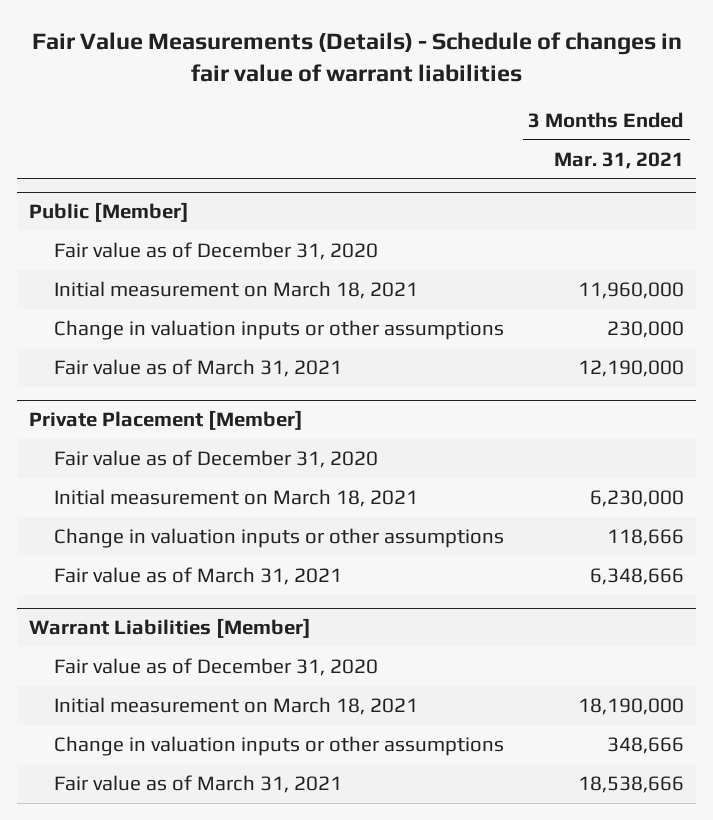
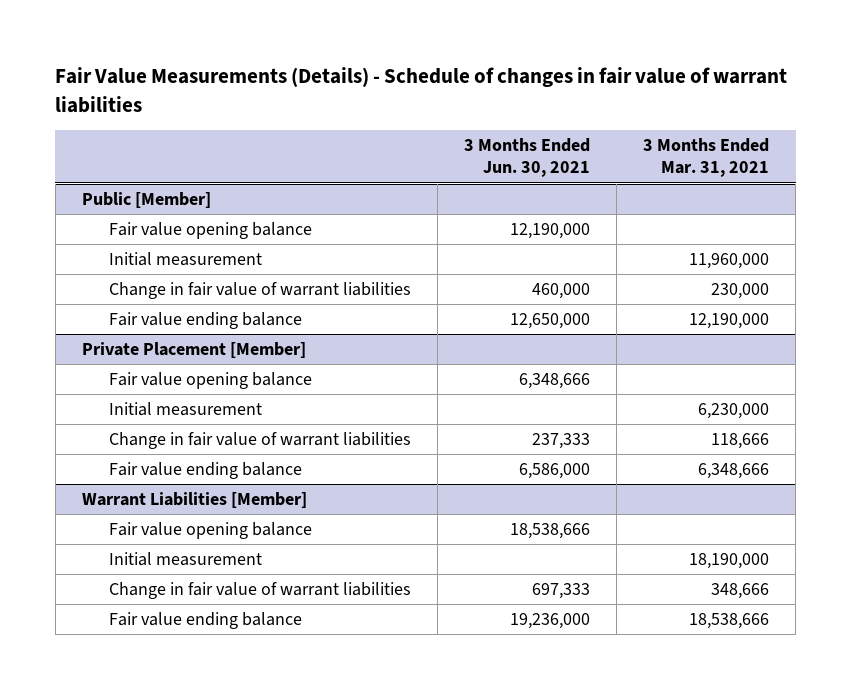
none -> [464,138,591,178] 3 Months Ended Jun. 30, 2021
[53,319,504,340] Change in valuation inputs or other assumptions -> none
[53,241,378,260] Fair value as of December 31, 2020 -> [108,222,312,240] Fair value opening balance
[53,280,418,299] Initial measurement on March 18, 2021 -> [108,252,262,267] Initial measurement
none -> [108,282,411,300] Change in fair value of warrant liabilities
[53,358,342,377] Fair value as of March 31, 2021 -> [108,312,302,330] Fair value ending balance
[53,449,378,468] Fair value as of December 31, 2020 -> [108,372,312,390] Fair value opening balance
[53,488,418,507] Initial measurement on March 18, 2021 -> [108,402,262,417] Initial measurement
[53,527,504,548] Change in valuation inputs or other assumptions -> [108,432,411,450] Change in fair value of warrant liabilities
[53,566,342,585] Fair value as of March 31, 2021 -> [108,462,302,480] Fair value ending balance
[53,657,378,676] Fair value as of December 31, 2020 -> [108,522,312,540] Fair value opening balance
[53,696,418,715] Initial measurement on March 18, 2021 -> [108,552,262,567] Initial measurement
[53,735,504,756] Change in valuation inputs or other assumptions -> [108,582,411,600] Change in fair value of warrant liabilities
[53,774,342,793] Fair value as of March 31, 2021 -> [108,612,302,630] Fair value ending balance

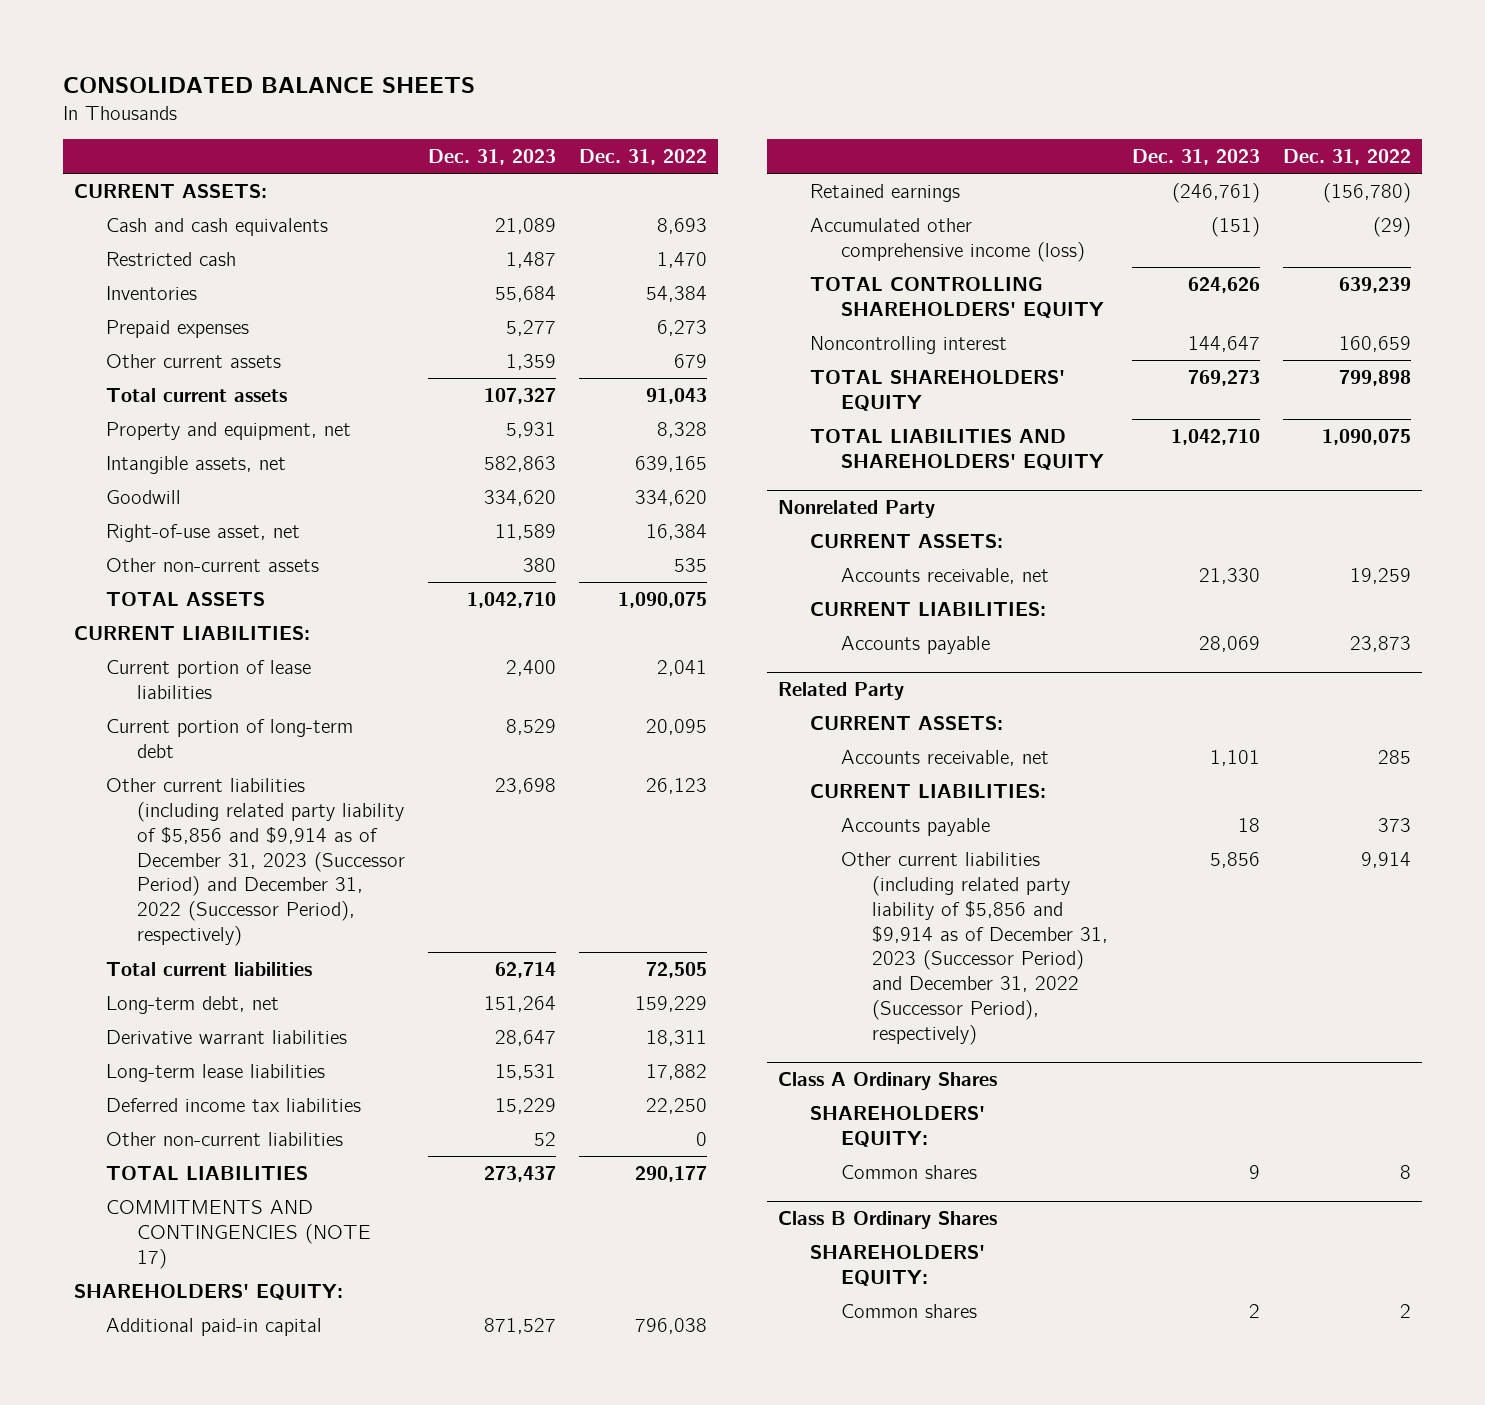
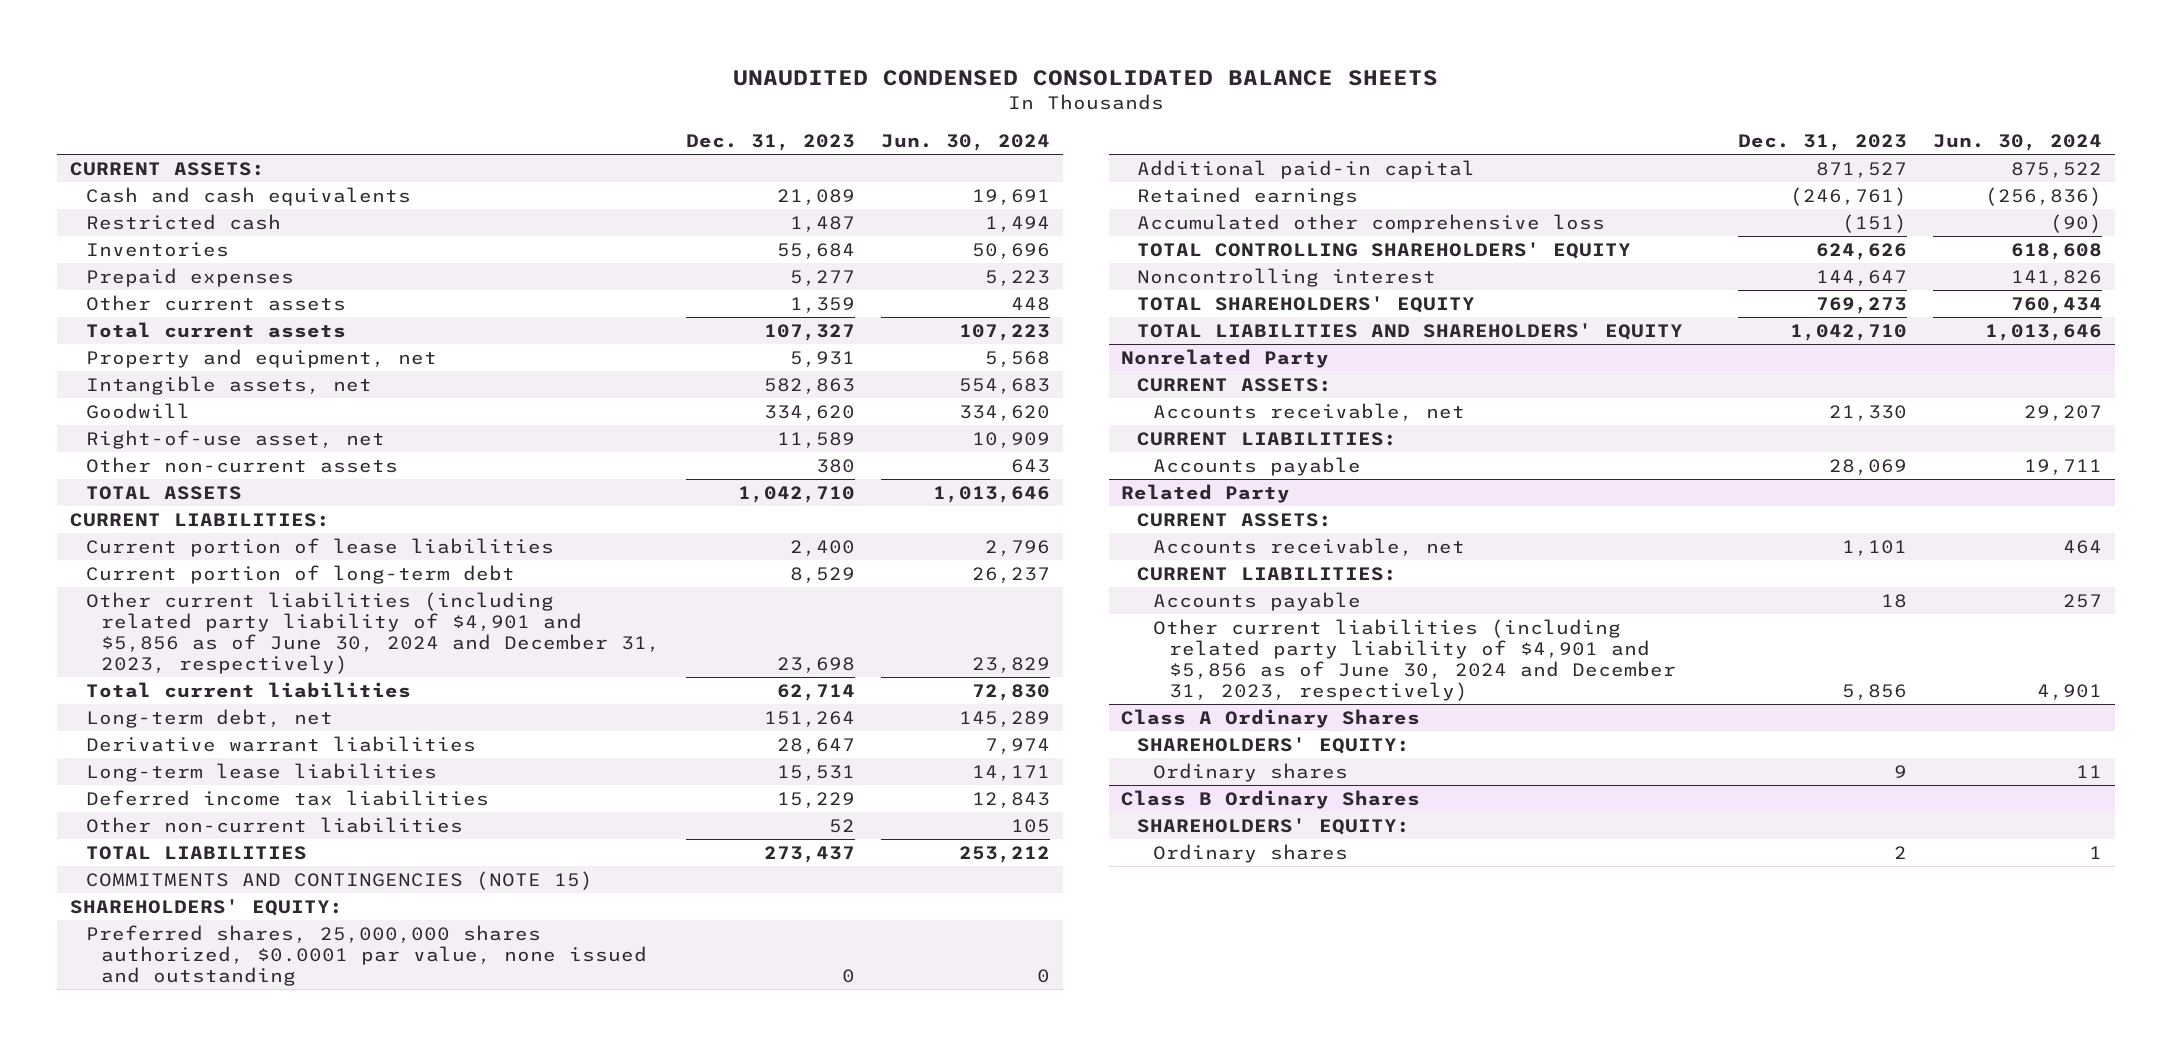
[63,77,476,94] CONSOLIDATED BALANCE SHEETS -> [732,69,1438,86] UNAUDITED CONDENSED CONSOLIDATED BALANCE SHEETS
[578,149,707,166] Dec. 31, 2022 -> none
none -> [881,134,1051,152] Jun. 30, 2024
[105,777,405,947] Other current liabilities (including related party liability of $5,856 and $9,914 as of December 31, 2023 (Successor Period) and December 31, 2022 (Successor Period), respectively) -> [85,591,661,674] Other current liabilities (including related party liability of $4,901 and $5,856 as of June 30, 2024 and December 31, 2023, respectively)
[105,1199,371,1269] COMMITMENTS AND CONTINGENCIES (NOTE 17) -> [85,870,593,890] COMMITMENTS AND CONTINGENCIES (NOTE 15)
none -> [85,924,648,986] Preferred shares, 25,000,000 shares authorized, $0.0001 par value, none issued and outstanding
[809,217,1085,262] Accumulated other comprehensive income (loss) -> [1137,213,1606,233] Accumulated other comprehensive loss
[840,851,1109,1046] Other current liabilities (including related party liability of $5,856 and $9,914 as of December 31, 2023 (Successor Period) and December 31, 2022 (Successor Period), respectively) -> [1153,618,1677,701] Other current liabilities (including related party liability of $4,901 and $5,856 as of June 30, 2024 and December 31, 2023, respectively)
[840,1164,977,1179] Common shares -> [1153,762,1349,782] Ordinary shares
[840,1303,977,1318] Common shares -> [1153,843,1349,863] Ordinary shares

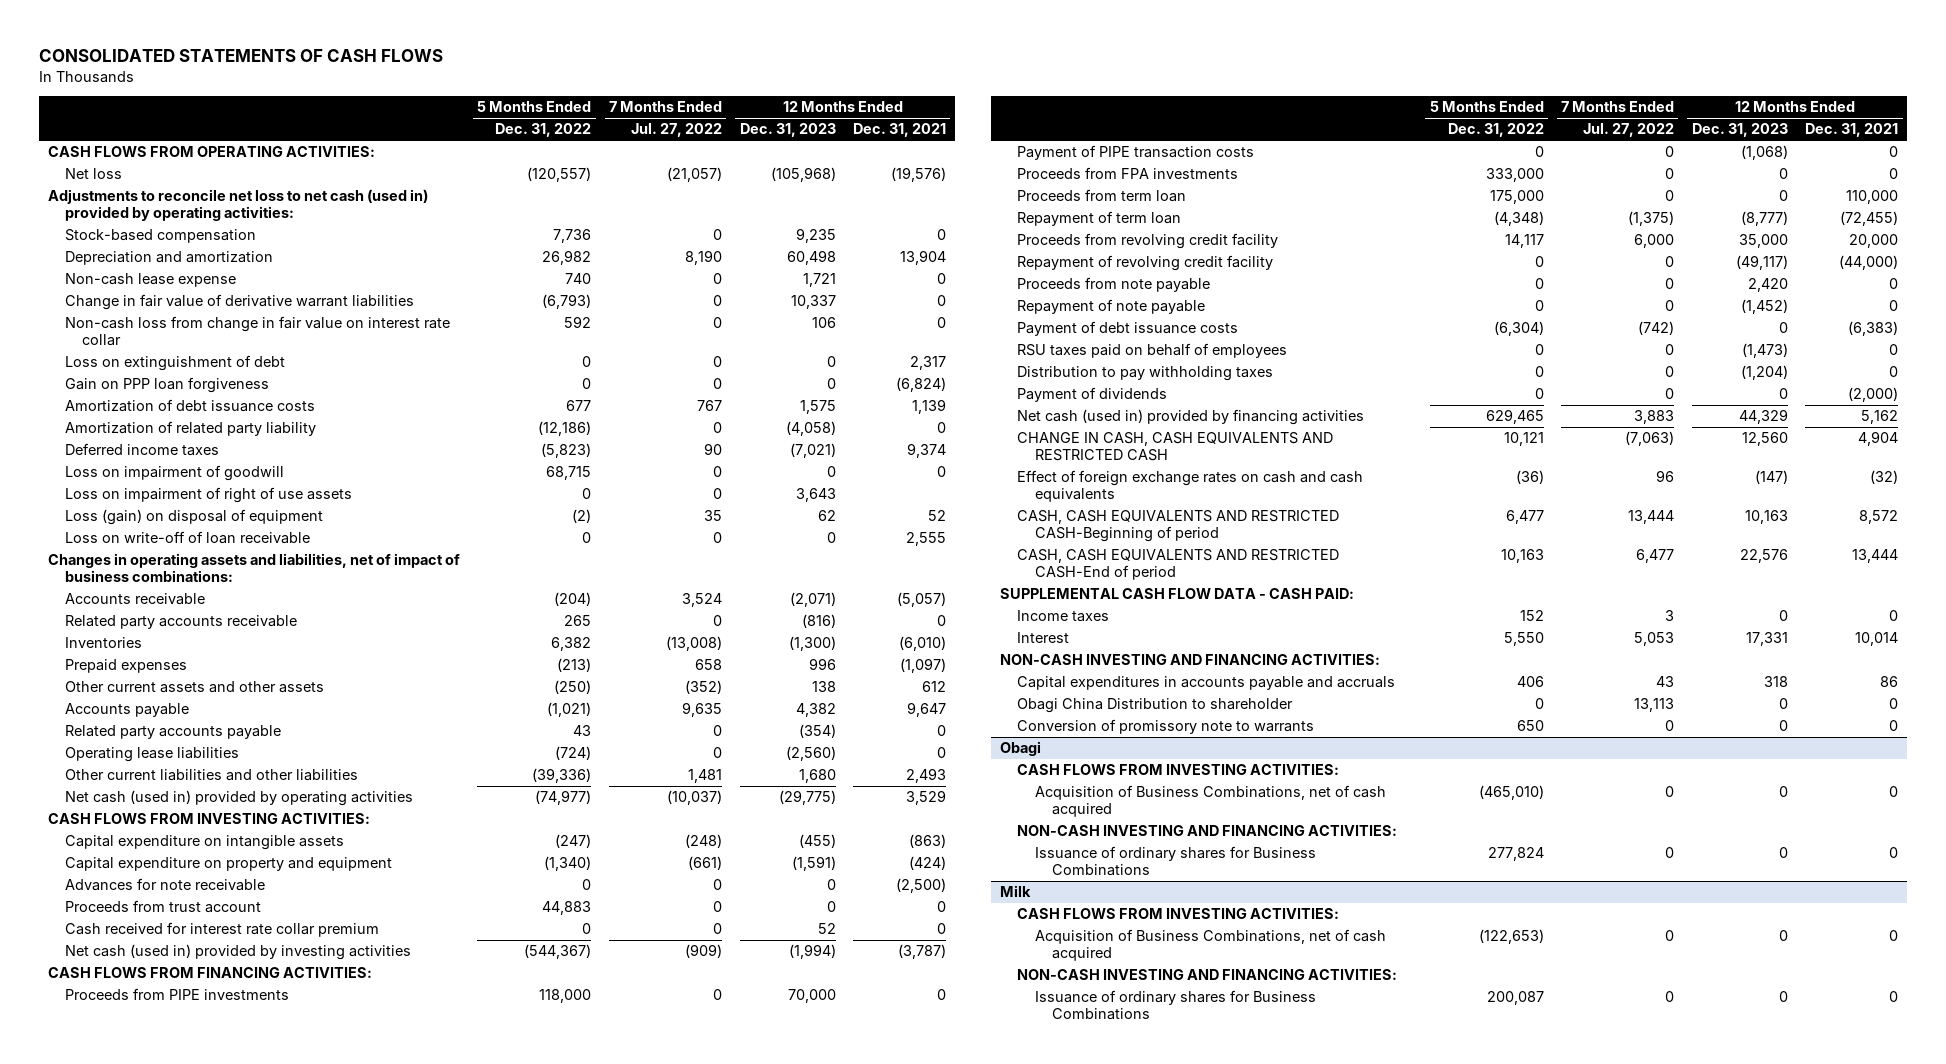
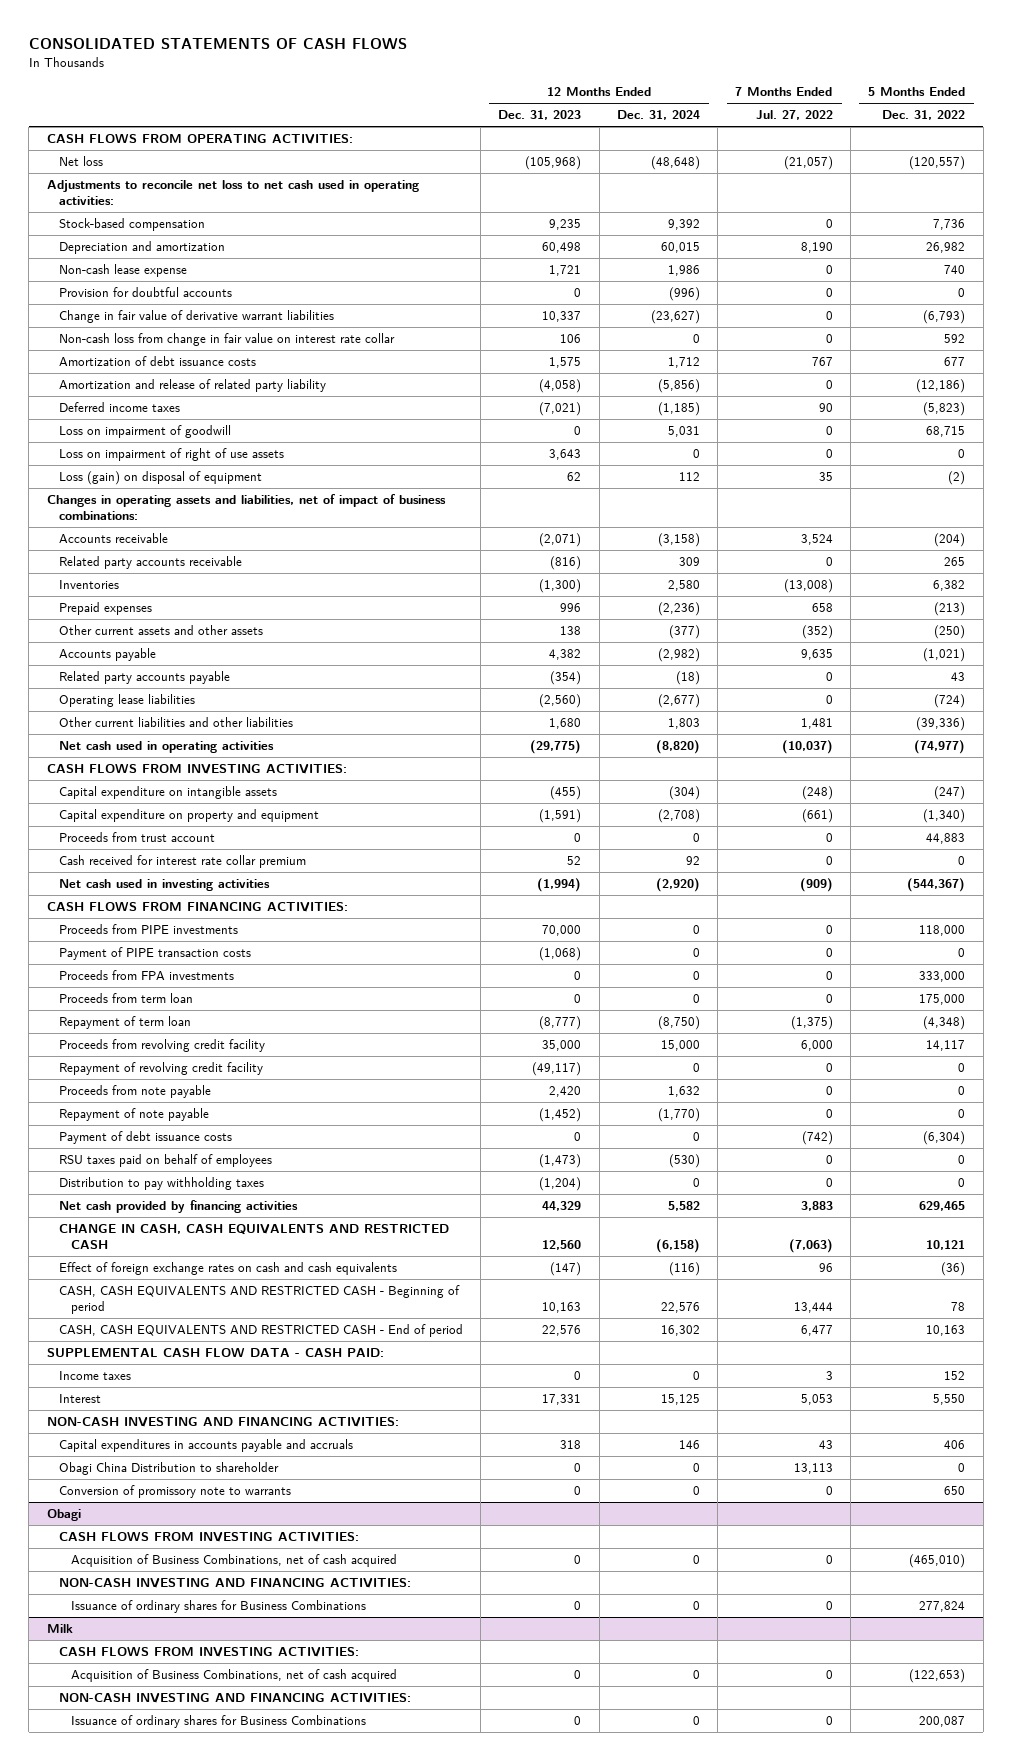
[853,123,947,138] Dec. 31, 2021 -> none
none -> [616,110,700,121] Dec. 31, 2024
[47,189,428,222] Adjustments to reconcile net loss to net cash (used in) provided by operating activities: -> [46,180,419,205] Adjustments to reconcile net loss to net cash used in operating activities:
none -> [58,287,232,298] Provision for doubtful accounts
[65,355,286,372] Loss on extinguishment of debt -> none
[65,377,270,394] Gain on PPP loan forgiveness -> none
[65,421,317,437] Amortization of related party liability -> [58,379,326,393] Amortization and release of related party liability
[65,531,311,545] Loss on write-off of loan receivable -> none
[65,790,414,807] Net cash (used in) provided by operating activities -> [58,741,274,754] Net cash used in operating activities
[65,878,266,892] Advances for note receivable -> none
[65,944,412,961] Net cash (used in) provided by investing activities -> [58,879,270,892] Net cash used in investing activities
[1017,387,1168,403] Payment of dividends -> none
[1017,409,1365,426] Net cash (used in) provided by financing activities -> [58,1200,298,1214] Net cash provided by financing activities
[1017,510,1340,543] CASH, CASH EQUIVALENTS AND RESTRICTED CASH-Beginning of period -> [58,1285,460,1314] CASH, CASH EQUIVALENTS AND RESTRICTED CASH - Beginning of period
[1505,510,1544,525] 6,477 -> [951,1301,966,1311] 78
[1017,549,1340,581] CASH, CASH EQUIVALENTS AND RESTRICTED CASH-End of period -> [58,1324,463,1338] CASH, CASH EQUIVALENTS AND RESTRICTED CASH - End of period

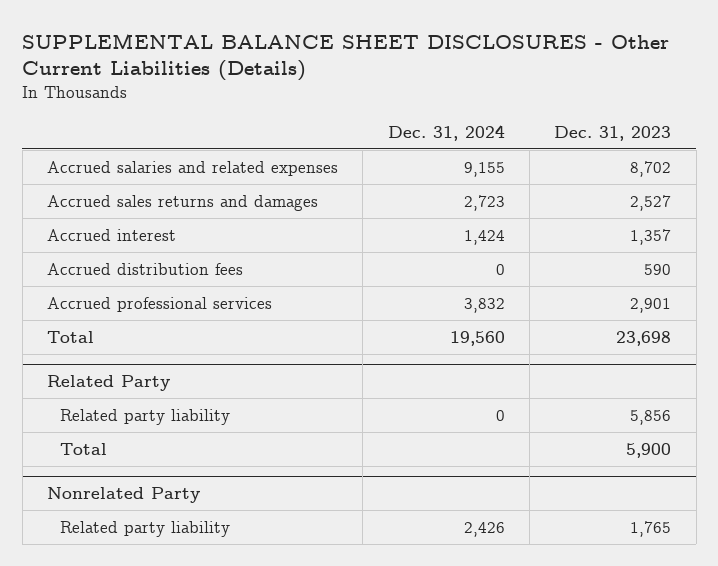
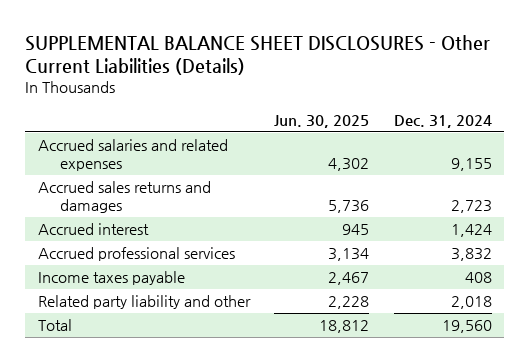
[554,125,672,141] Dec. 31, 2023 -> none
none -> [274,114,370,128] Jun. 30, 2025
[47,262,244,275] Accrued distribution fees -> none
none -> [37,271,185,286] Income taxes payable
none -> [37,295,251,310] Related party liability and other
[47,374,171,391] Related Party -> none
[60,408,231,425] Related party liability -> none
[60,442,108,455] Total -> none
[47,486,201,503] Nonrelated Party -> none
[60,520,231,537] Related party liability -> none

